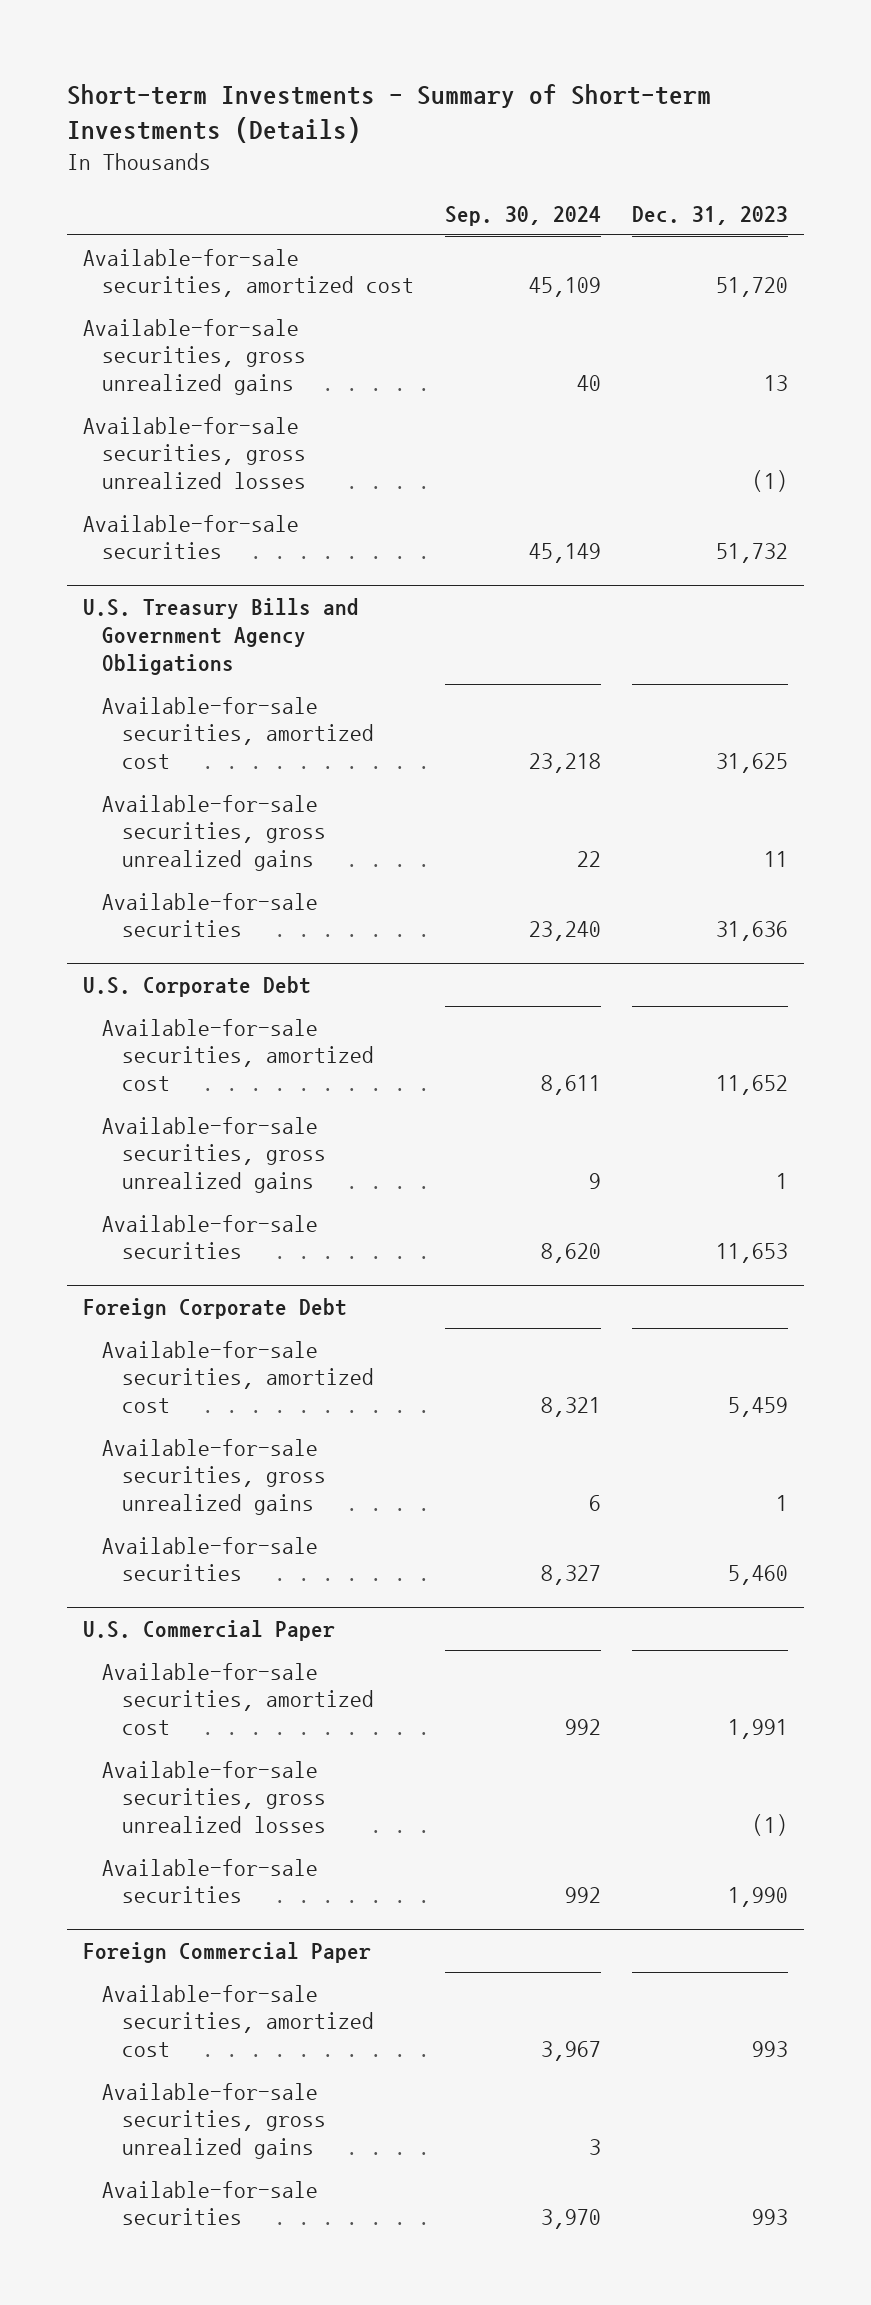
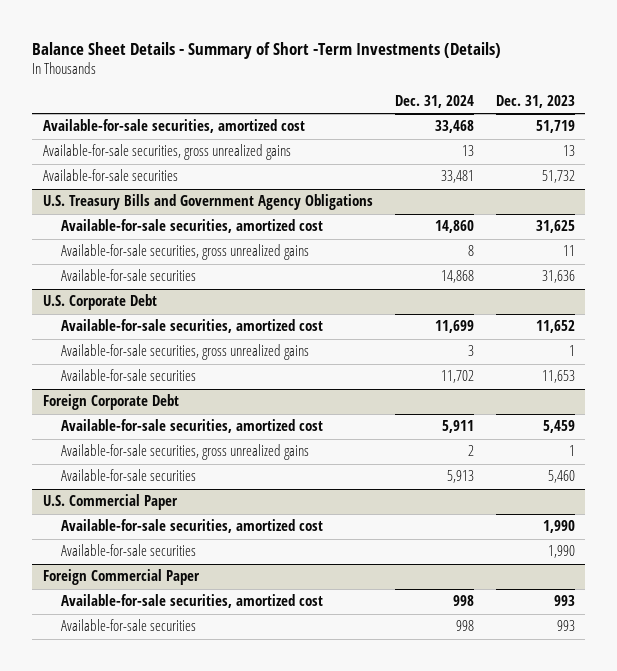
[67,83,712,144] Short-term Investments - Summary of Short-term Investments (Details) -> [32,41,502,59] Balance Sheet Details - Summary of Short -Term Investments (Details)
[445,205,602,226] Sep. 30, 2024 -> none
none -> [394,95,474,109] Dec. 31, 2024
[716,277,789,298] 51,720 -> [535,120,575,134] 51,719
[82,416,307,490] Available-for-sale securities, gross unrealized losses -> none
[102,1760,326,1834] Available-for-sale securities, gross unrealized losses -> none
[728,1719,789,1740] 1,991 -> [542,520,575,534] 1,990
[102,2082,326,2160] Available-for-sale securities, gross unrealized gains -> none

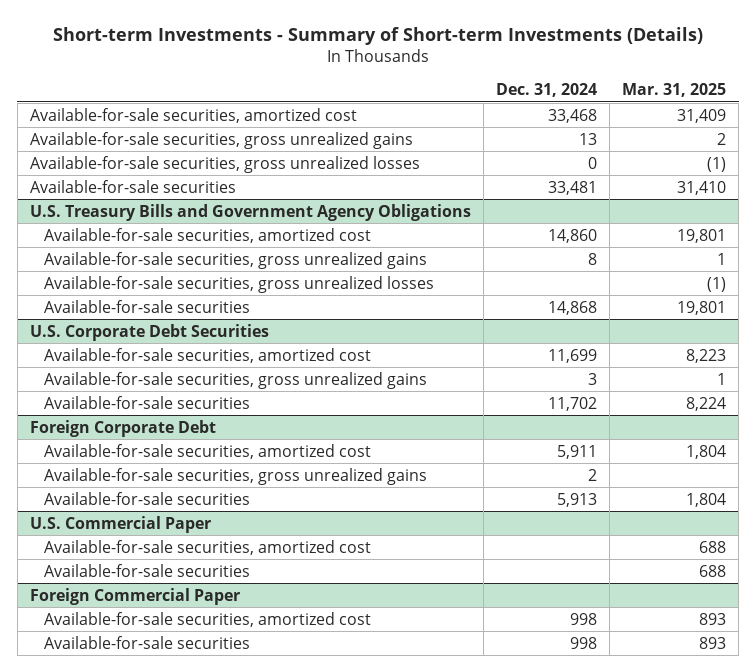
[32,41,502,59] Balance Sheet Details - Summary of Short -Term Investments (Details) -> [53,27,704,46] Short-term Investments - Summary of Short-term Investments (Details)
[495,95,575,109] Dec. 31, 2023 -> none
none -> [622,83,727,98] Mar. 31, 2025
none -> [30,155,421,173] Available-for-sale securities, gross unrealized losses
none -> [44,275,435,293] Available-for-sale securities, gross unrealized losses
[42,294,157,311] U.S. Corporate Debt -> [30,323,270,341] U.S. Corporate Debt Securities

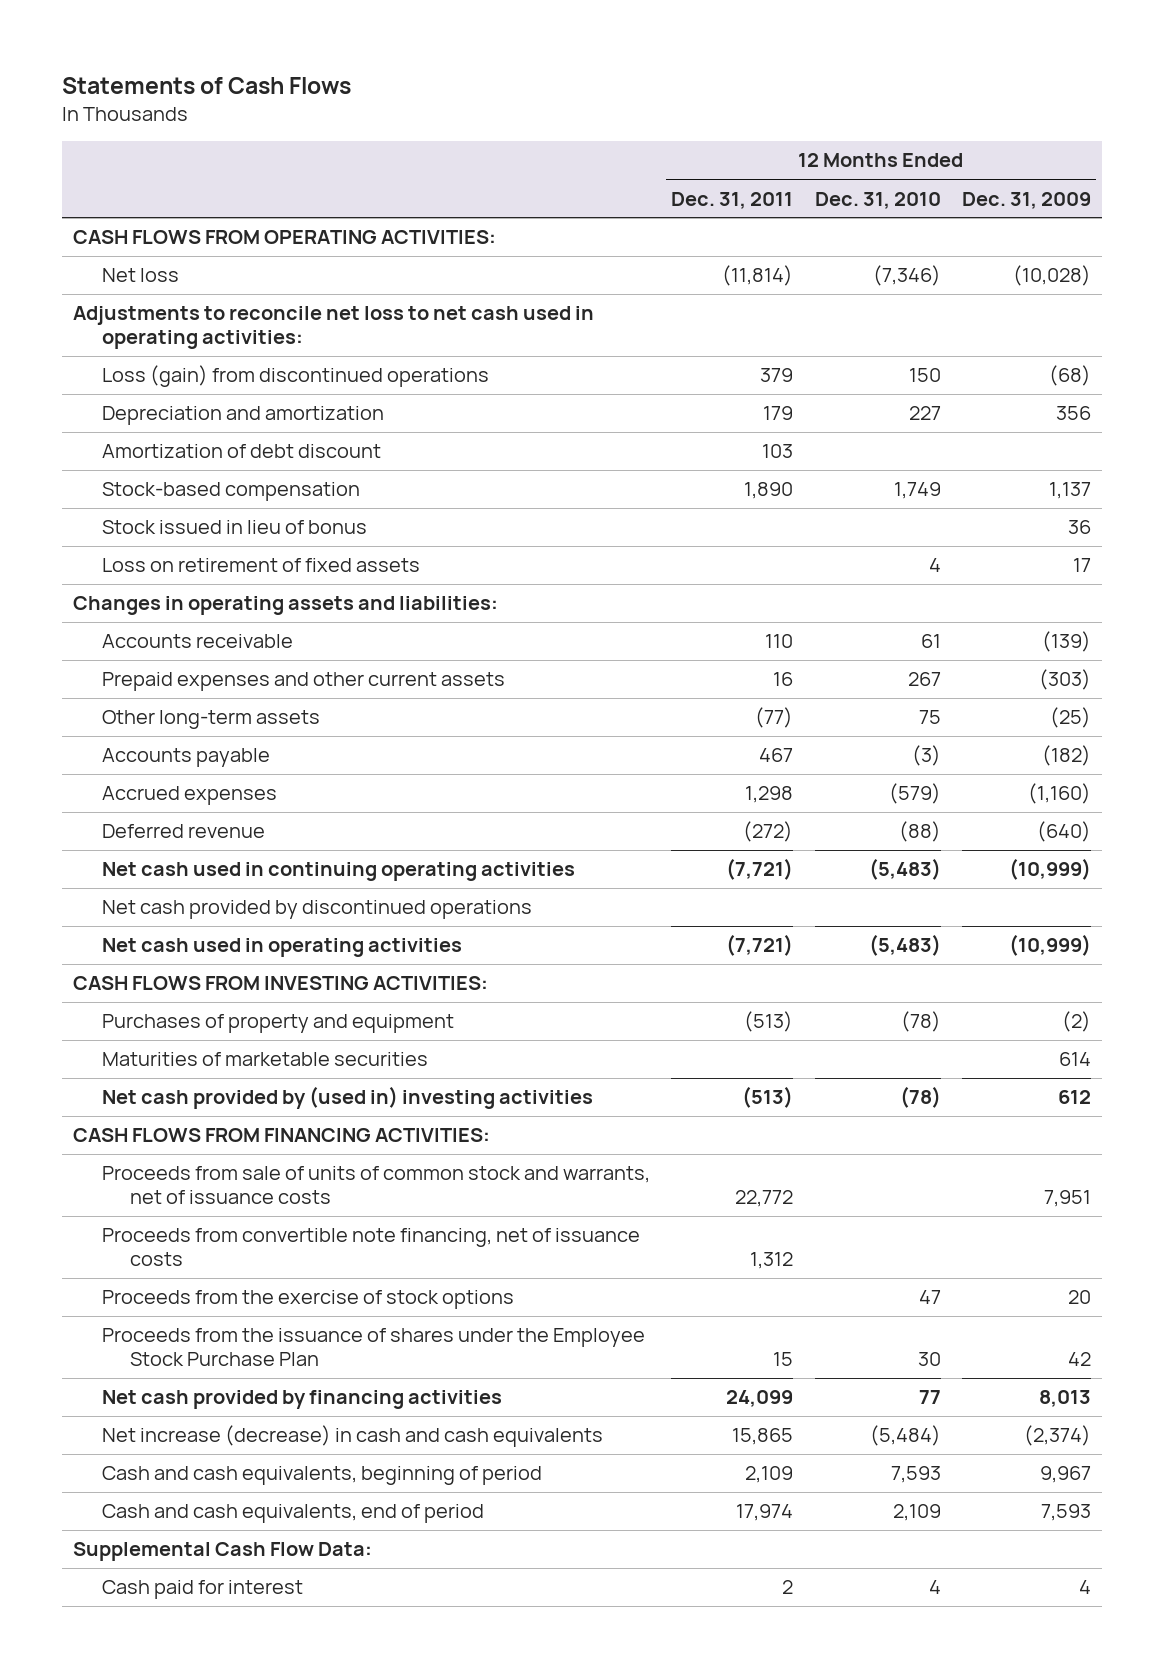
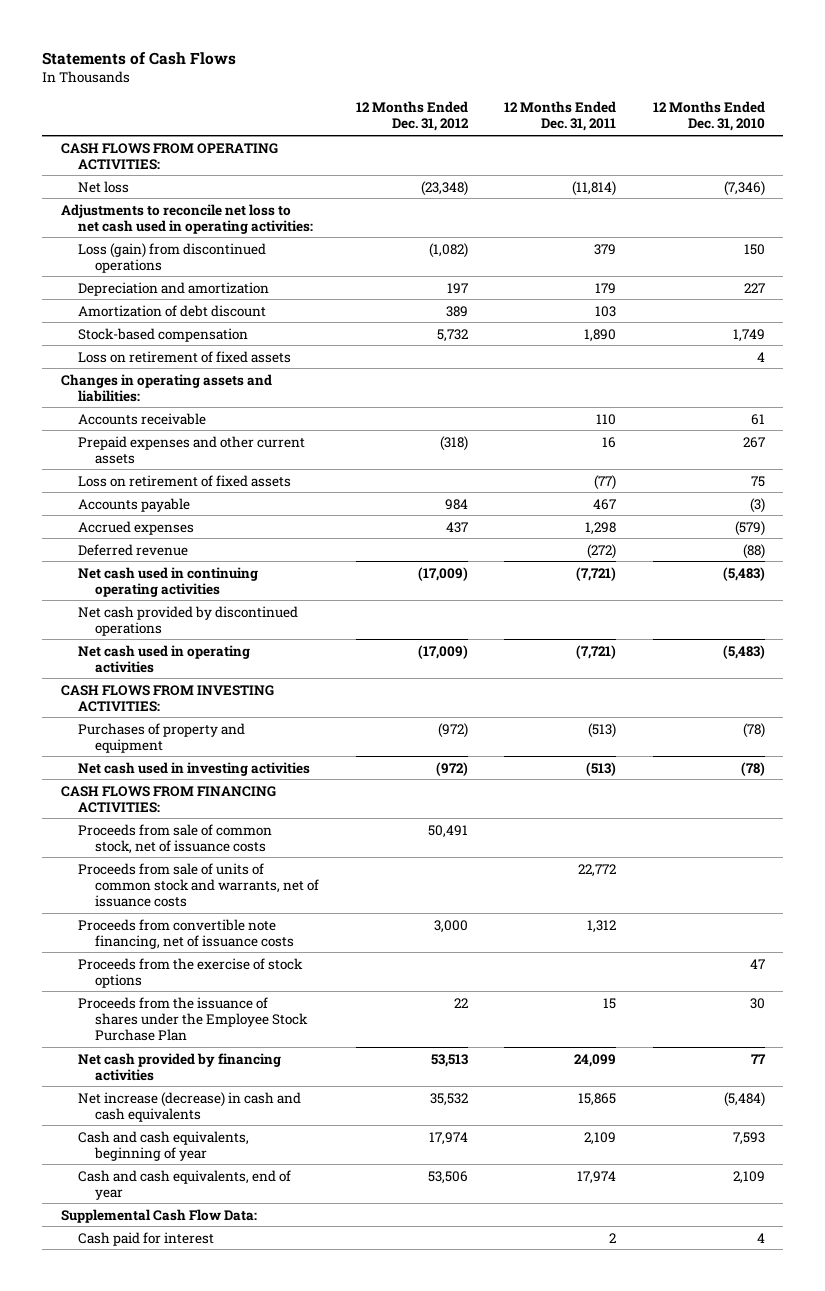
[962,191,1092,209] Dec. 31, 2009 -> none
none -> [355,101,469,132] 12 Months Ended Dec. 31, 2012
[101,520,367,535] Stock issued in lieu of bonus -> none
[101,710,320,730] Other long-term assets -> [77,474,291,487] Loss on retirement of fixed assets
[101,1052,428,1067] Maturities of marketable securities -> none
[101,1086,593,1110] Net cash provided by (used in) investing activities -> [77,761,310,776] Net cash used in investing activities
none -> [77,823,272,854] Proceeds from sale of common stock, net of issuance costs
[101,1466,542,1486] Cash and cash equivalents, beginning of period -> [77,1130,249,1161] Cash and cash equivalents, beginning of year
[101,1504,484,1524] Cash and cash equivalents, end of period -> [77,1169,291,1200] Cash and cash equivalents, end of year

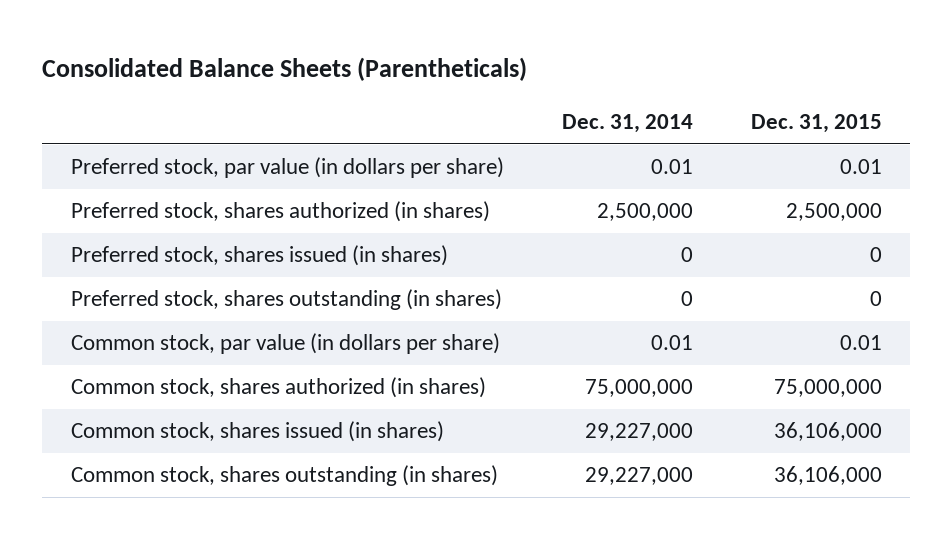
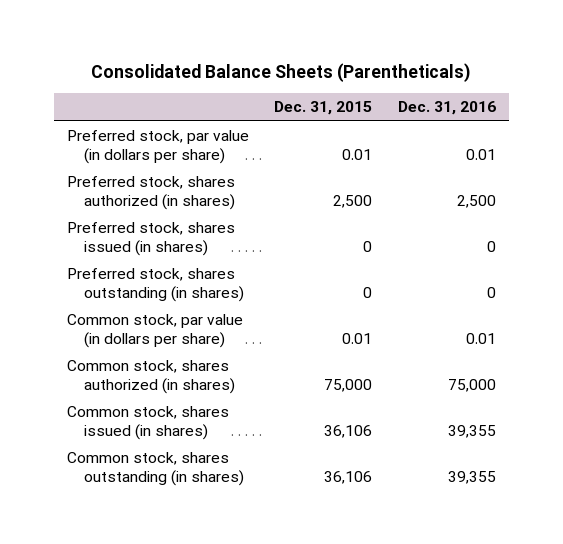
[561,113,693,133] Dec. 31, 2014 -> none
none -> [398,101,497,116] Dec. 31, 2016
[785,203,882,222] 2,500,000 -> [333,194,373,208] 2,500
[773,379,882,398] 75,000,000 -> [324,378,373,392] 75,000
[773,422,882,442] 36,106,000 -> [324,424,373,438] 36,106
[773,466,882,486] 36,106,000 -> [324,470,373,484] 36,106

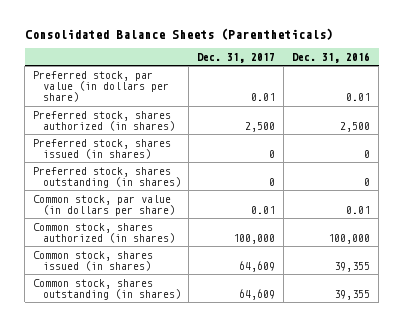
[274,101,373,116] Dec. 31, 2015 -> none
none -> [197,52,276,63] Dec. 31, 2017
[448,378,497,392] 75,000 -> [328,234,371,245] 100,000

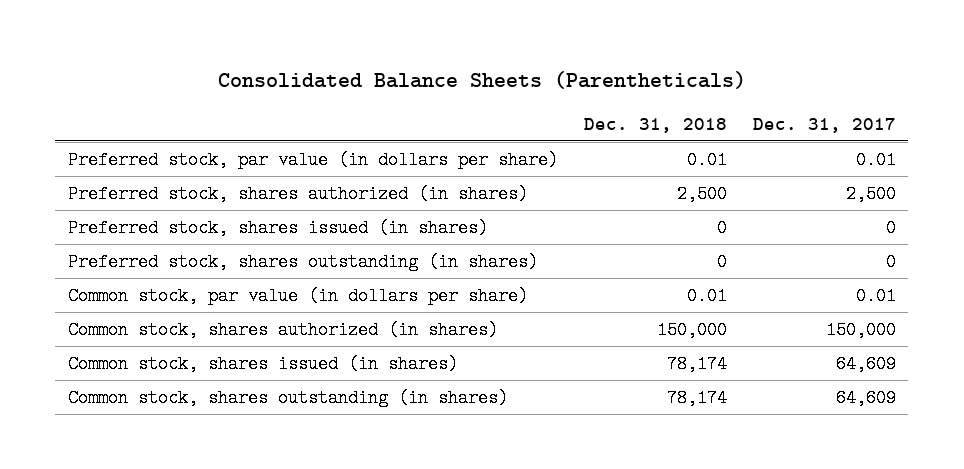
[292,51,371,63] Dec. 31, 2016 -> none
none -> [583,117,727,133] Dec. 31, 2018
[233,234,276,245] 100,000 -> [825,321,896,340] 150,000

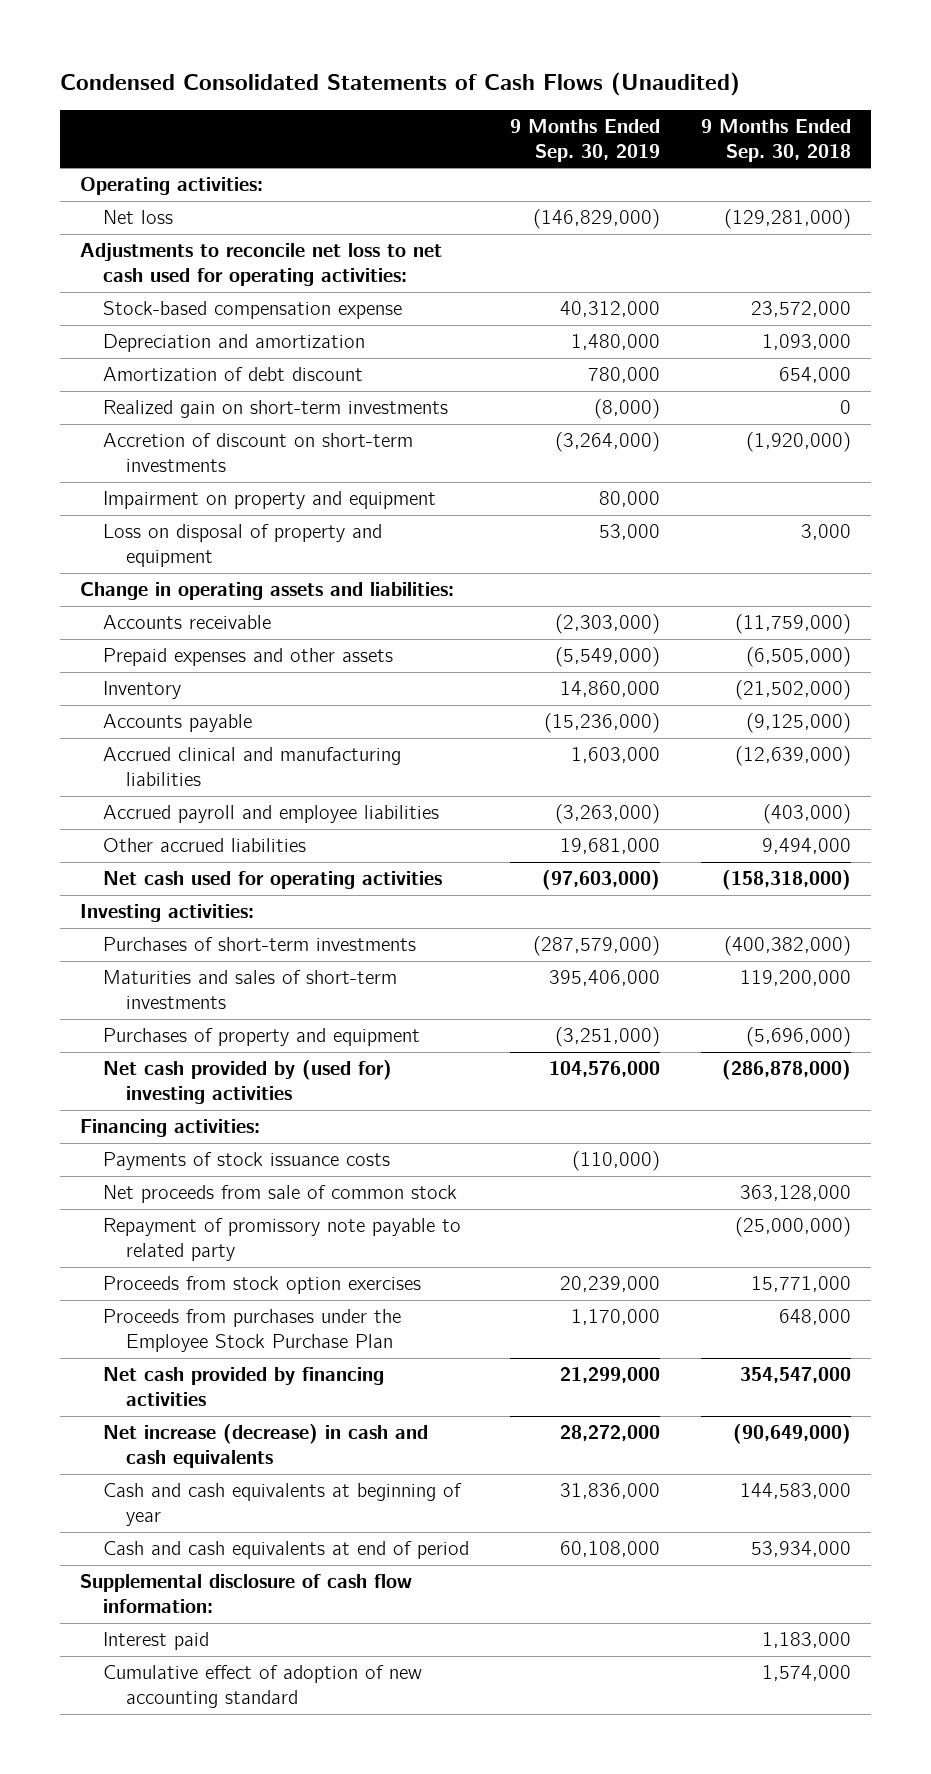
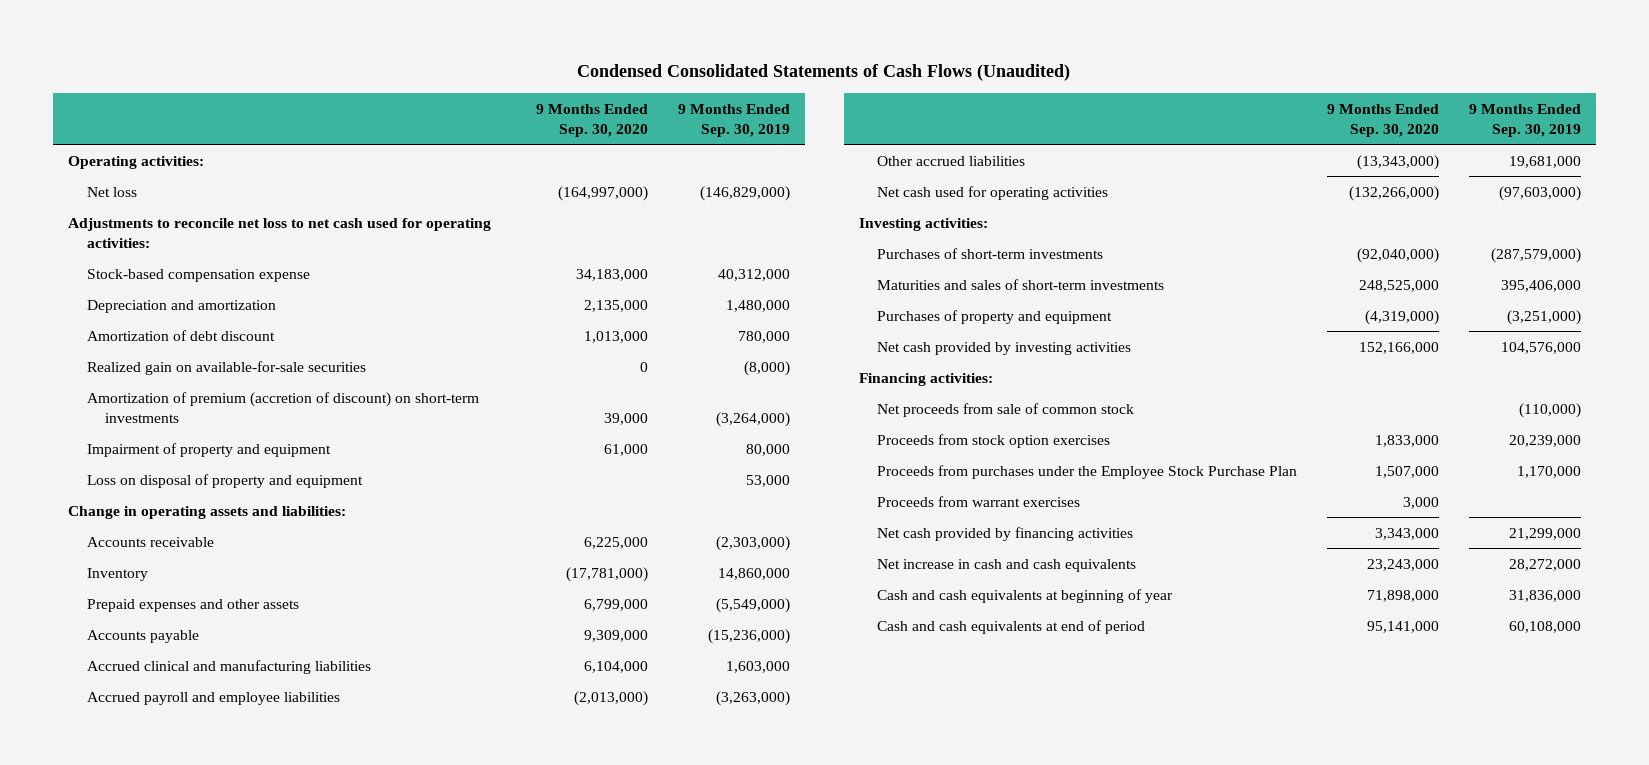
[700,118,851,162] 9 Months Ended Sep. 30, 2018 -> none
none -> [536,103,649,137] 9 Months Ended Sep. 30, 2020
[103,400,449,419] Realized gain on short-term investments -> [86,360,366,375] Realized gain on available-for-sale securities
[103,433,414,472] Accretion of discount on short-term investments -> [86,391,479,423] Amortization of premium (accretion of discount) on short-term investments
[103,491,437,510] Impairment on property and equipment -> [86,442,331,457] Impairment of property and equipment
[103,648,394,667] Prepaid expenses and other assets -> [86,598,299,612] Prepaid expenses and other assets
[103,1060,393,1104] Net cash provided by (used for) investing activities -> [877,341,1132,355] Net cash provided by investing activities
[103,1185,458,1204] Net proceeds from sale of common stock -> none
[103,1218,462,1261] Repayment of promissory note payable to related party -> none
[103,1152,391,1171] Payments of stock issuance costs -> [877,402,1135,417] Net proceeds from sale of common stock
none -> [877,495,1081,507] Proceeds from warrant exercises
[103,1424,429,1468] Net increase (decrease) in cash and cash equivalents -> [877,558,1137,572] Net increase in cash and cash equivalents
[80,1574,413,1613] Supplemental disclosure of cash flow information: -> none
[103,1632,210,1651] Interest paid -> none
[103,1665,423,1708] Cumulative effect of adoption of new accounting standard -> none

